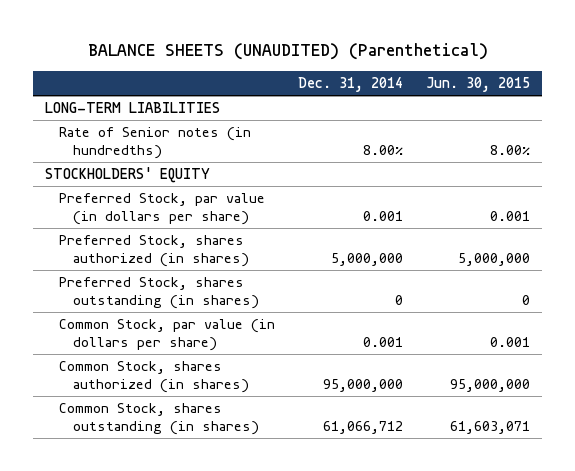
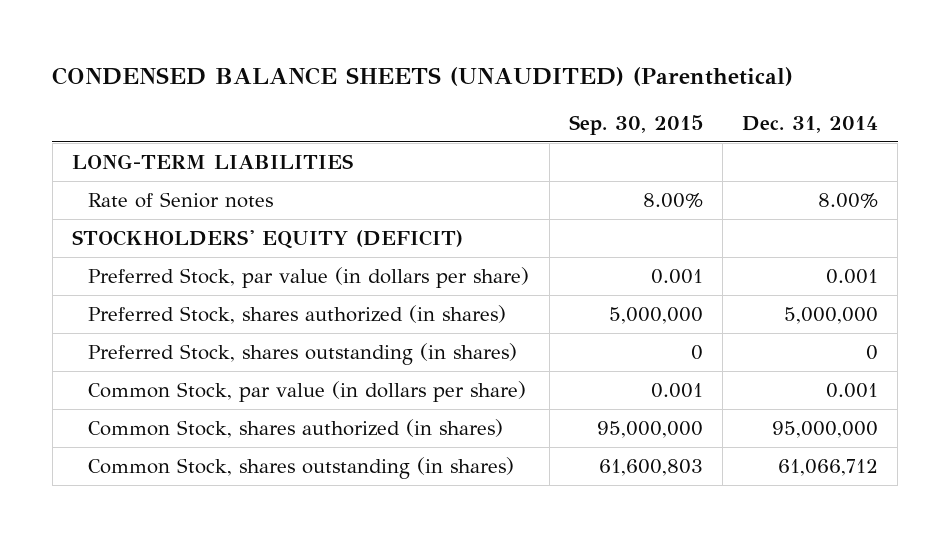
[87,43,488,61] BALANCE SHEETS (UNAUDITED) (Parenthetical) -> [52,66,794,86] CONDENSED BALANCE SHEETS (UNAUDITED) (Parenthetical)
[426,77,531,93] Jun. 30, 2015 -> none
none -> [568,114,703,135] Sep. 30, 2015
[59,127,252,160] Rate of Senior notes (in hundredths) -> [88,191,274,208] Rate of Senior notes
[45,167,211,184] STOCKHOLDERS' EQUITY -> [71,229,463,249] STOCKHOLDERS' EQUITY (DEFICIT)

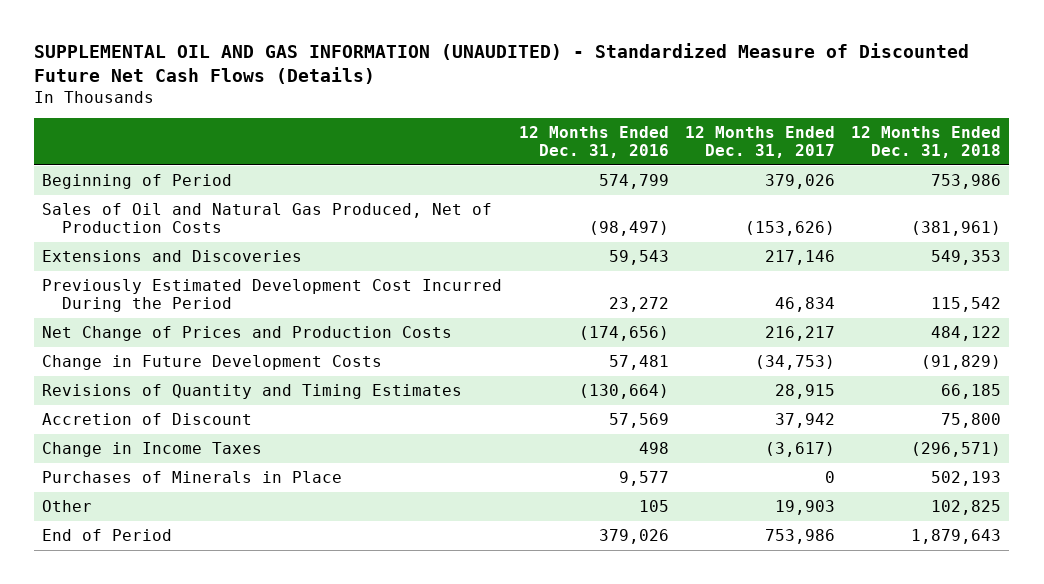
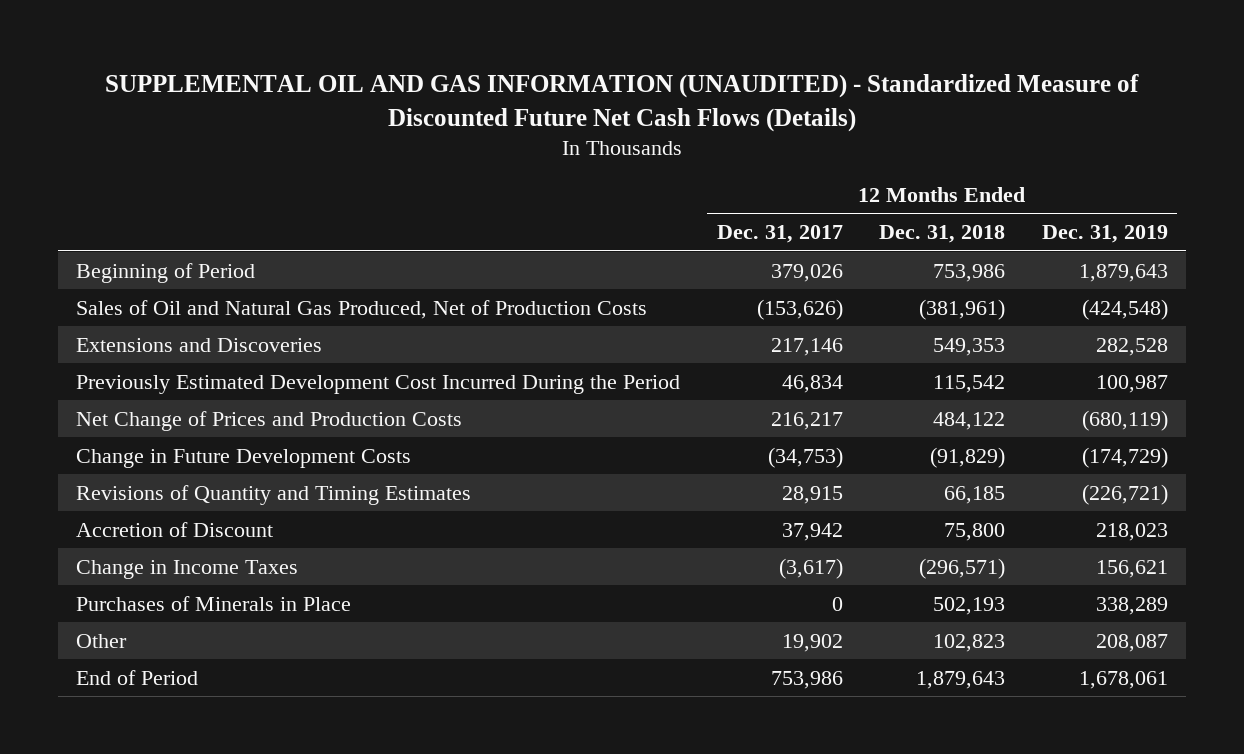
[518,125,669,159] 12 Months Ended Dec. 31, 2016 -> none
none -> [1041,225,1168,244] Dec. 31, 2019
[774,499,835,515] 19,903 -> [781,633,843,652] 19,902
[931,499,1002,515] 102,825 -> [933,633,1006,652] 102,823

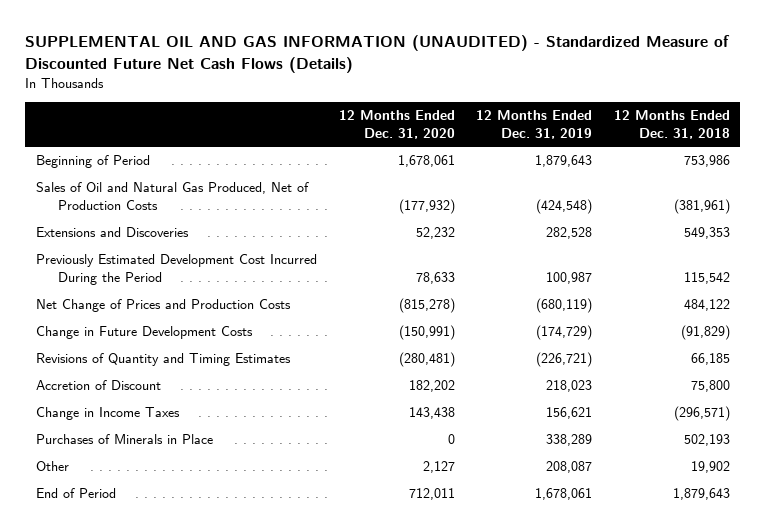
[716,225,843,244] Dec. 31, 2017 -> none
none -> [338,109,455,139] 12 Months Ended Dec. 31, 2020
[933,633,1006,652] 102,823 -> [690,461,730,474] 19,902

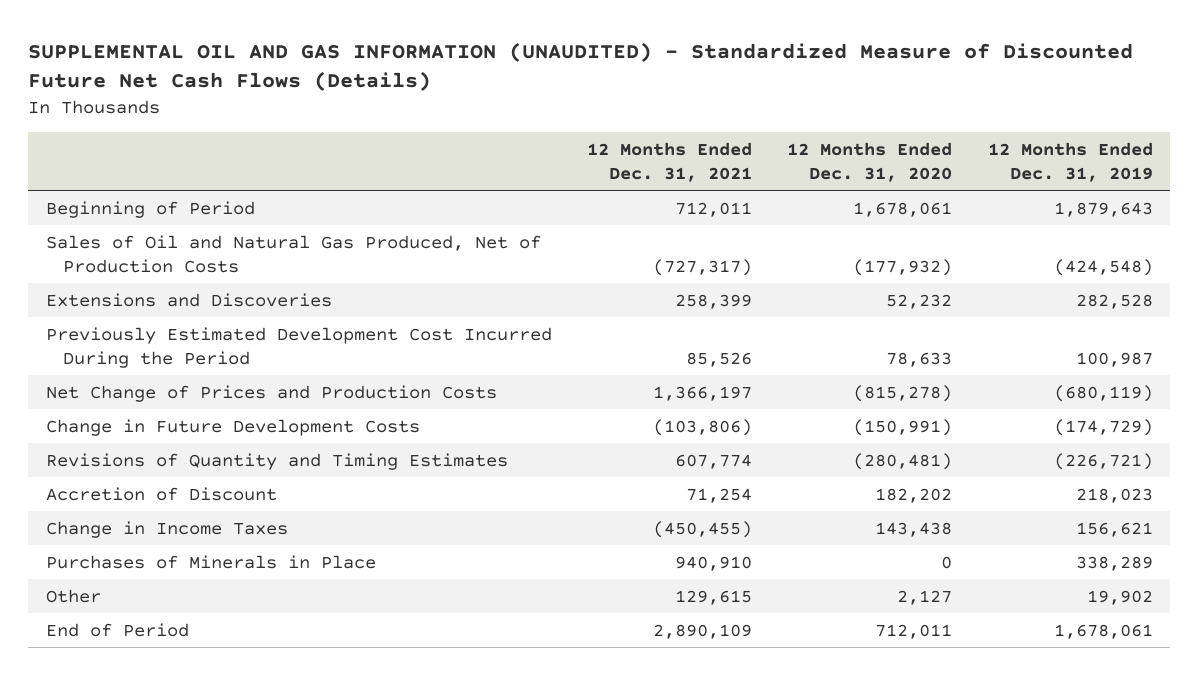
[613,109,730,139] 12 Months Ended Dec. 31, 2018 -> none
none -> [587,141,753,182] 12 Months Ended Dec. 31, 2021
[546,461,593,474] 208,087 -> [1086,589,1153,605] 19,902

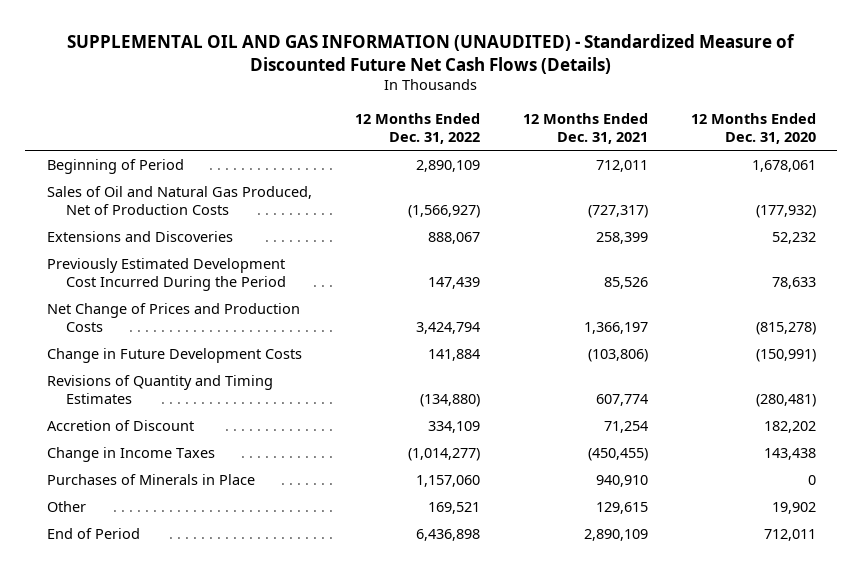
[987,141,1153,182] 12 Months Ended Dec. 31, 2019 -> none
none -> [354,112,480,144] 12 Months Ended Dec. 31, 2022
[897,589,953,605] 2,127 -> [771,501,816,514] 19,902

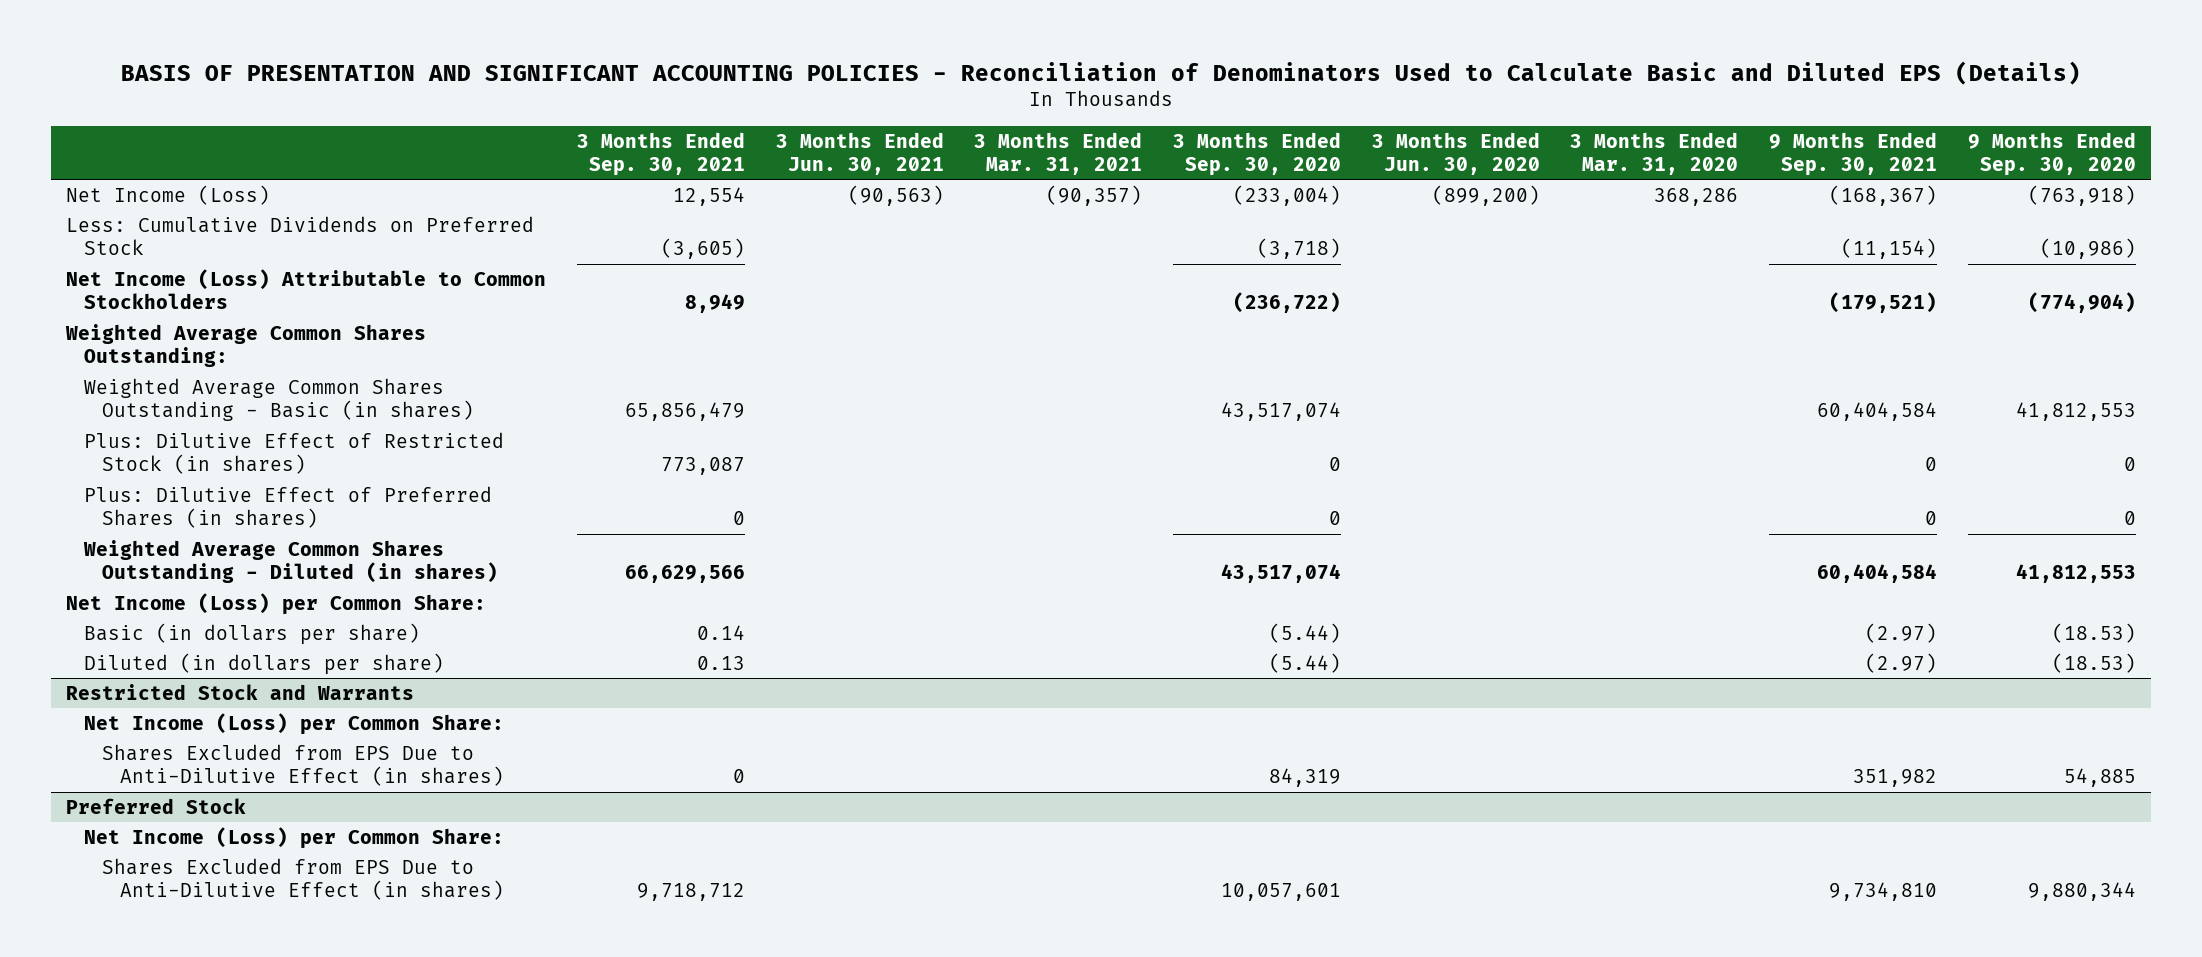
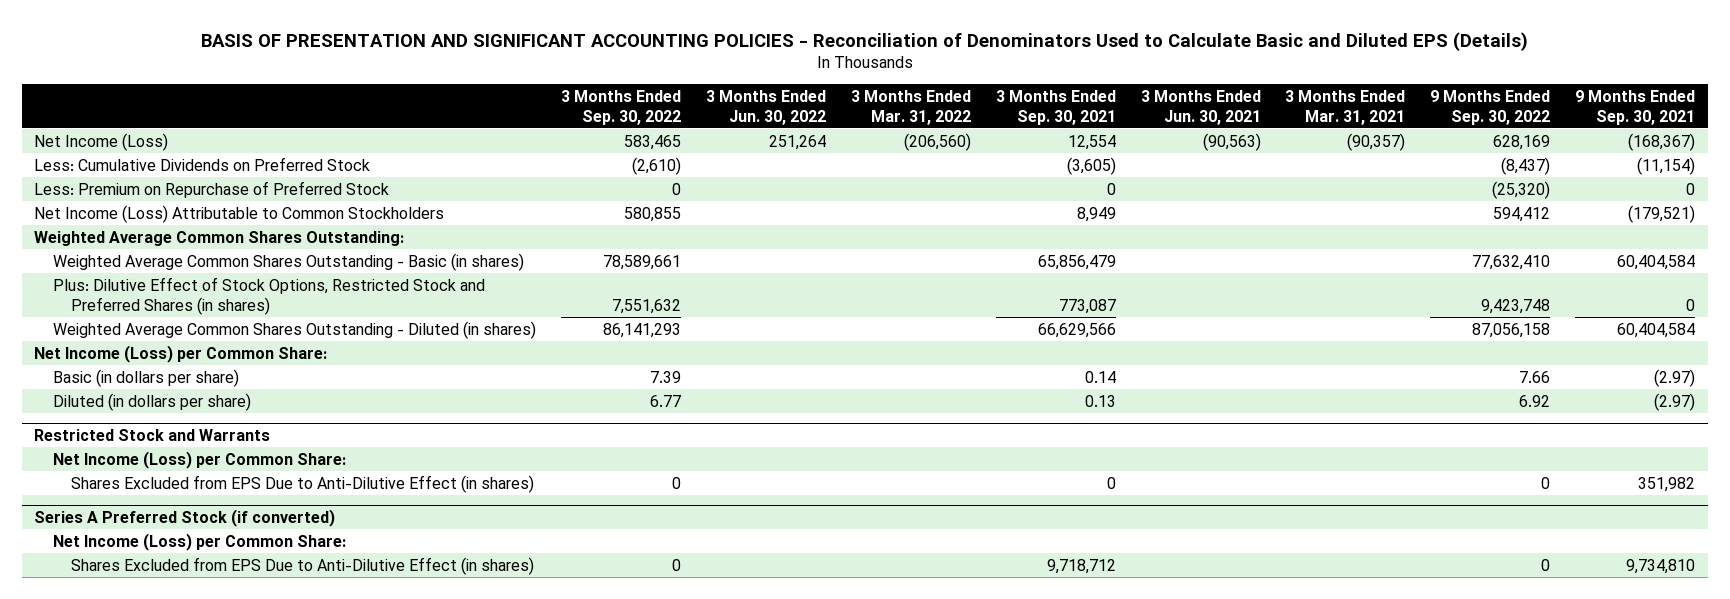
[1173,131,1342,176] 3 Months Ended Sep. 30, 2020 -> none
[1371,131,1540,175] 3 Months Ended Jun. 30, 2020 -> none
[1570,131,1739,175] 3 Months Ended Mar. 31, 2020 -> none
[1967,131,2136,176] 9 Months Ended Sep. 30, 2020 -> none
none -> [560,89,681,125] 3 Months Ended Sep. 30, 2022
none -> [705,89,826,125] 3 Months Ended Jun. 30, 2022
none -> [850,89,971,125] 3 Months Ended Mar. 31, 2022
none -> [1430,89,1551,125] 9 Months Ended Sep. 30, 2022
none -> [34,180,390,198] Less: Premium on Repurchase of Preferred Stock
[84,485,493,529] Plus: Dilutive Effect of Preferred Shares (in shares) -> none
[84,431,505,475] Plus: Dilutive Effect of Restricted Stock (in shares) -> [52,276,485,315] Plus: Dilutive Effect of Stock Options, Restricted Stock and Preferred Shares (in shares)
[66,797,247,814] Preferred Stock -> none
none -> [34,508,336,527] Series A Preferred Stock (if converted)

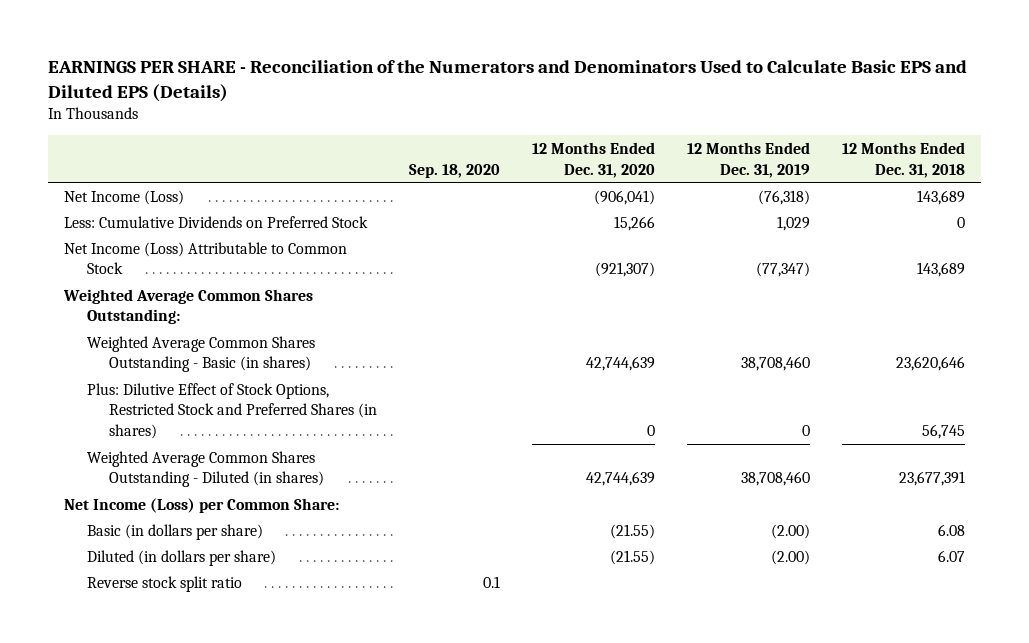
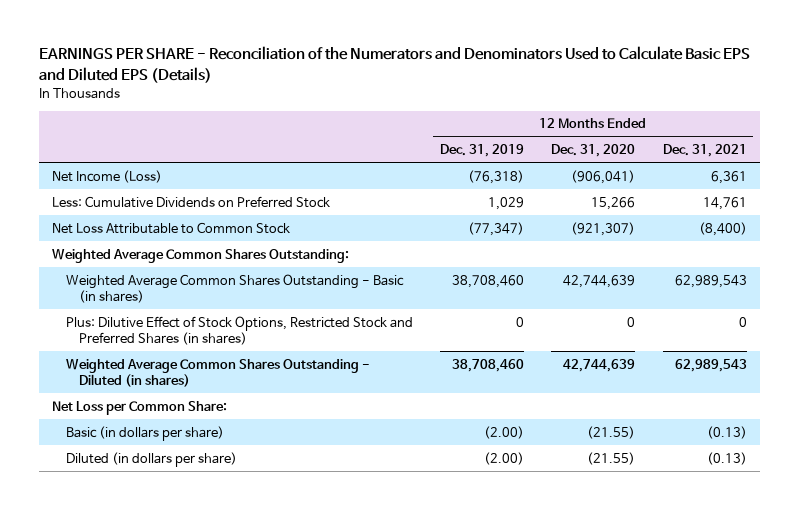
[409,163,501,178] Sep. 18, 2020 -> none
[842,142,966,178] 12 Months Ended Dec. 31, 2018 -> none
none -> [662,144,747,158] Dec. 31, 2021
[64,241,348,275] Net Income (Loss) Attributable to Common Stock -> [52,221,291,234] Net Loss Attributable to Common Stock
[64,497,340,513] Net Income (Loss) per Common Share: -> [52,400,228,415] Net Loss per Common Share:
[86,575,242,592] Reverse stock split ratio -> none

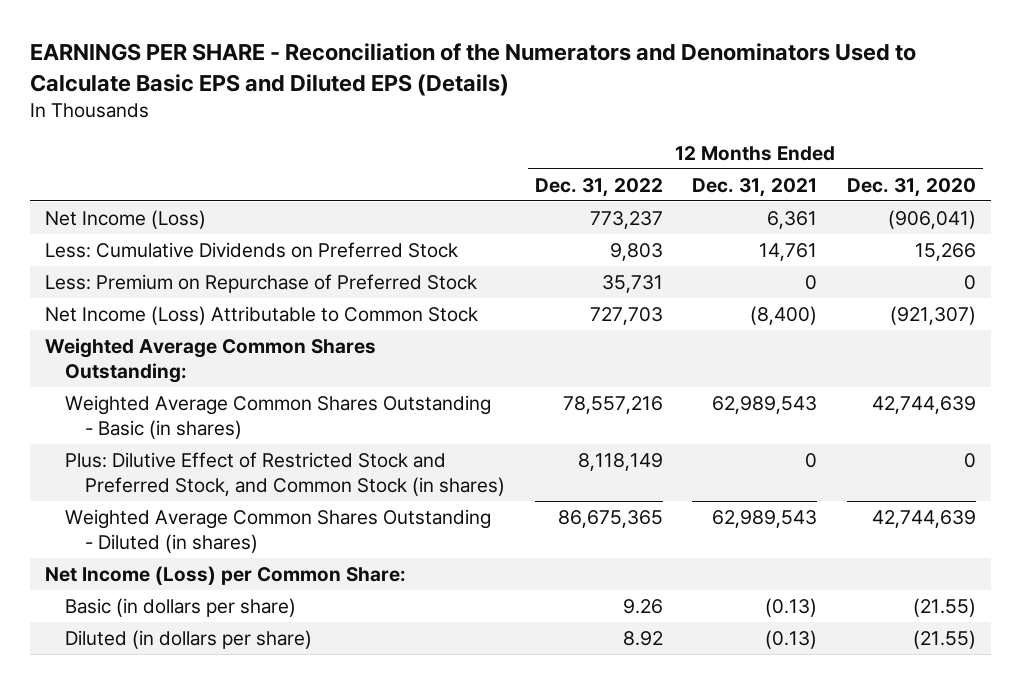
[440,144,525,158] Dec. 31, 2019 -> none
none -> [534,177,663,197] Dec. 31, 2022
none -> [44,273,477,293] Less: Premium on Repurchase of Preferred Stock
[52,221,291,234] Net Loss Attributable to Common Stock -> [44,305,478,325] Net Income (Loss) Attributable to Common Stock
[65,315,413,346] Plus: Dilutive Effect of Stock Options, Restricted Stock and Preferred Shares (in shares) -> [65,451,506,496] Plus: Dilutive Effect of Restricted Stock and Preferred Stock, and Common Stock (in shares)
[52,400,228,415] Net Loss per Common Share: -> [44,565,406,585] Net Income (Loss) per Common Share:

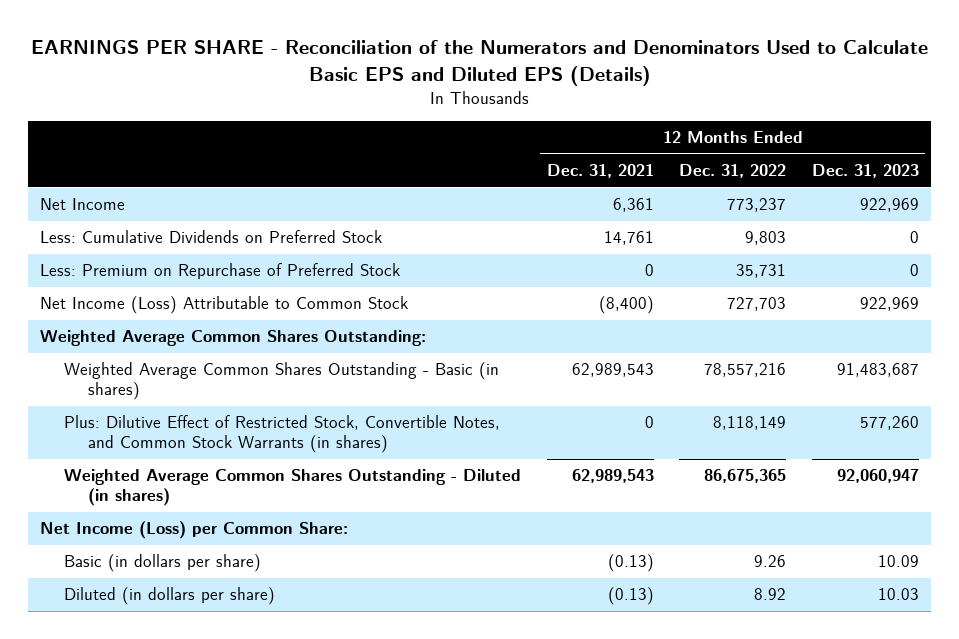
[847,177,977,197] Dec. 31, 2020 -> none
none -> [811,164,919,179] Dec. 31, 2023
[44,209,206,229] Net Income (Loss) -> [40,198,126,211] Net Income
[65,451,506,496] Plus: Dilutive Effect of Restricted Stock and Preferred Stock, and Common Stock (in shares) -> [64,415,501,454] Plus: Dilutive Effect of Restricted Stock, Convertible Notes, and Common Stock Warrants (in shares)

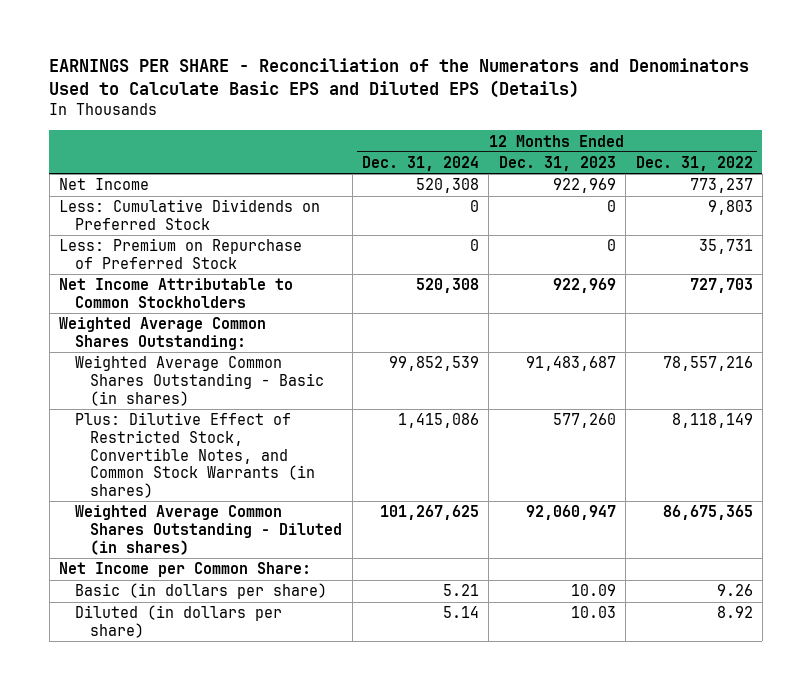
[546,164,654,179] Dec. 31, 2021 -> none
none -> [362,156,480,172] Dec. 31, 2024
[40,296,409,315] Net Income (Loss) Attributable to Common Stock -> [58,278,293,308] Net Income Attributable to Common Stockholders
[40,521,349,540] Net Income (Loss) per Common Share: -> [58,562,311,578] Net Income per Common Share:

